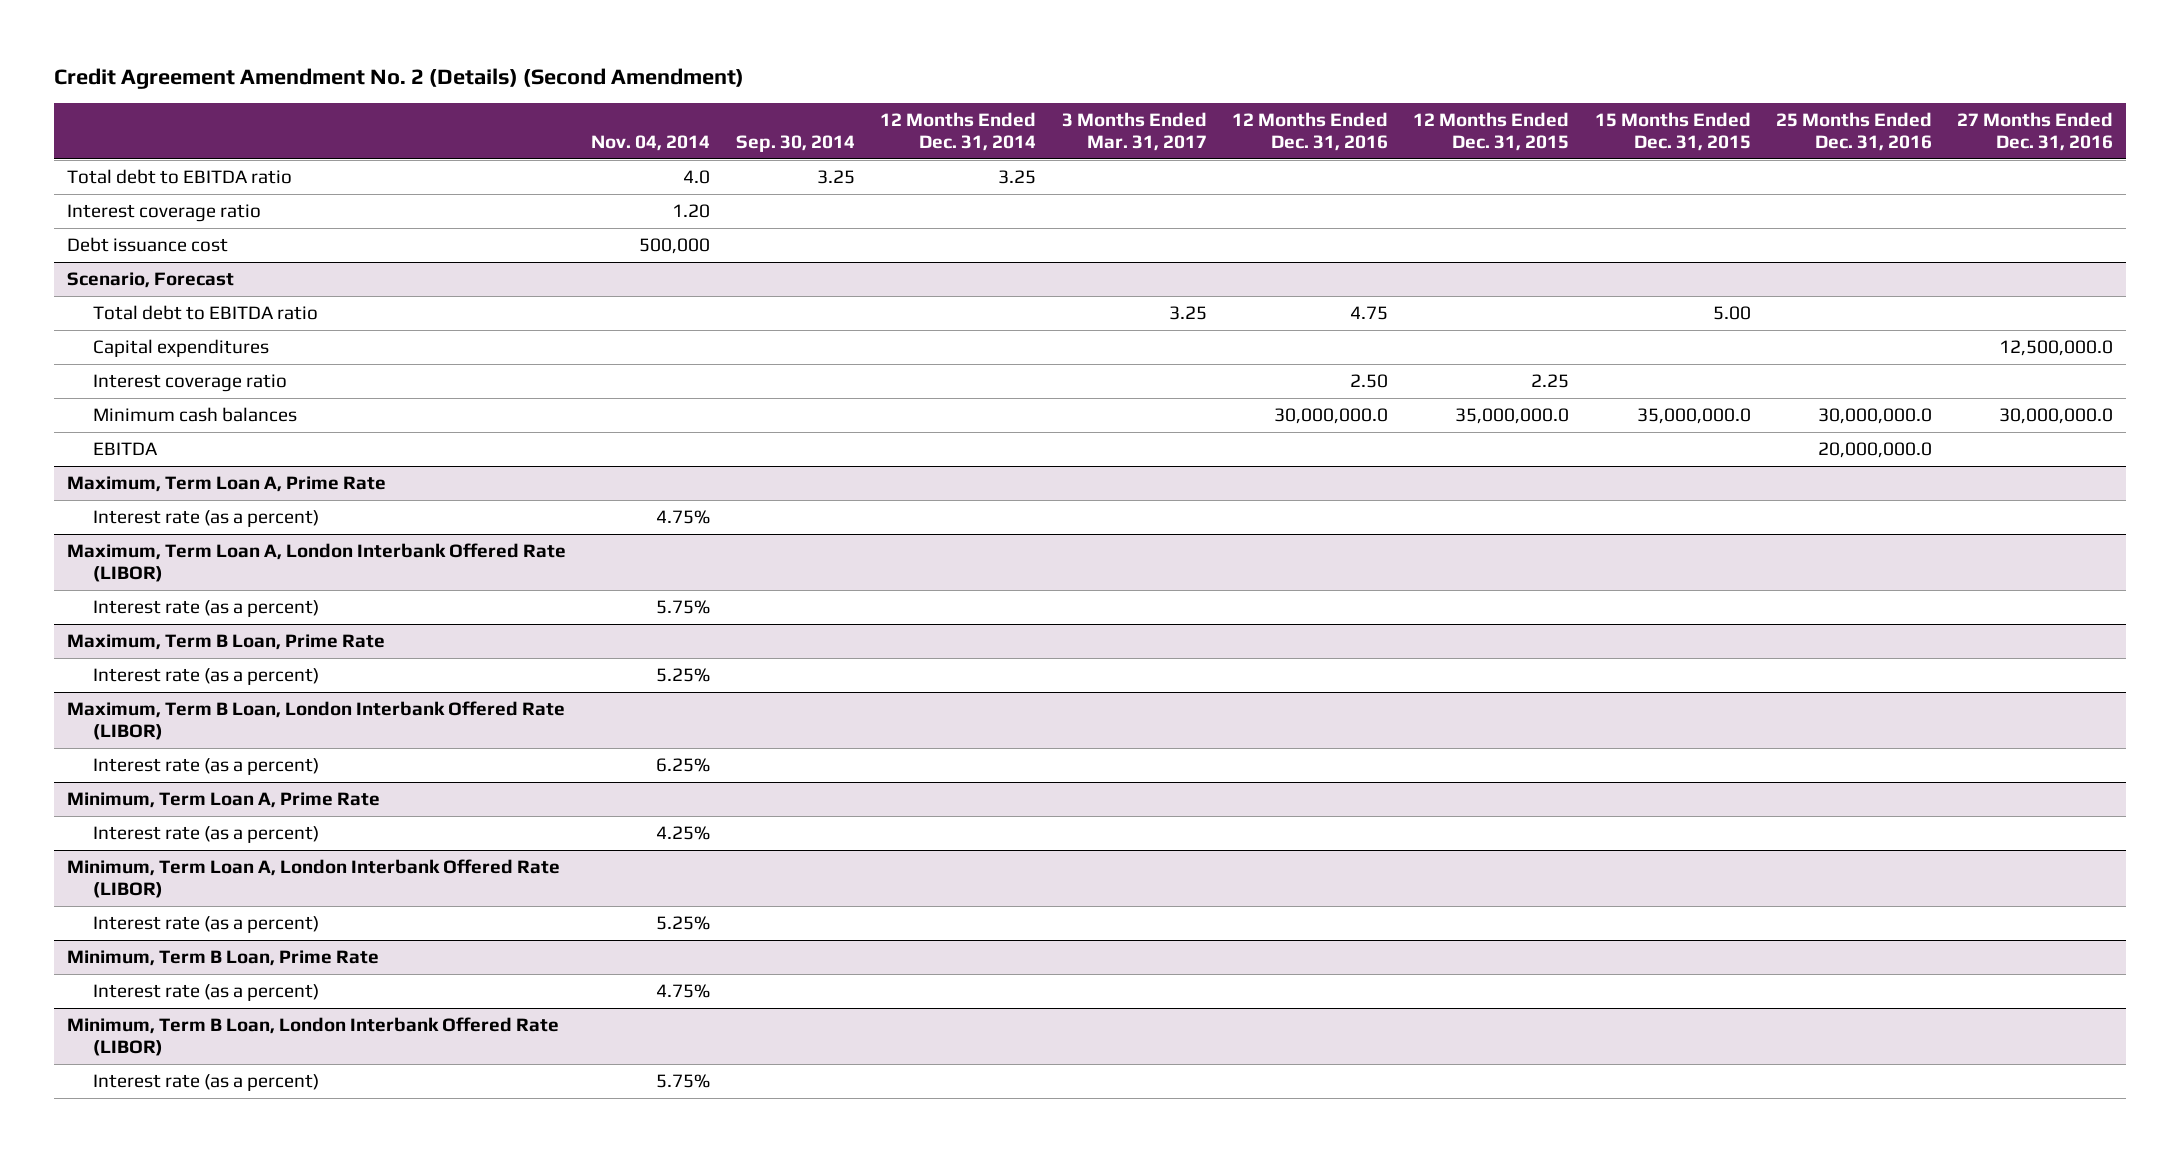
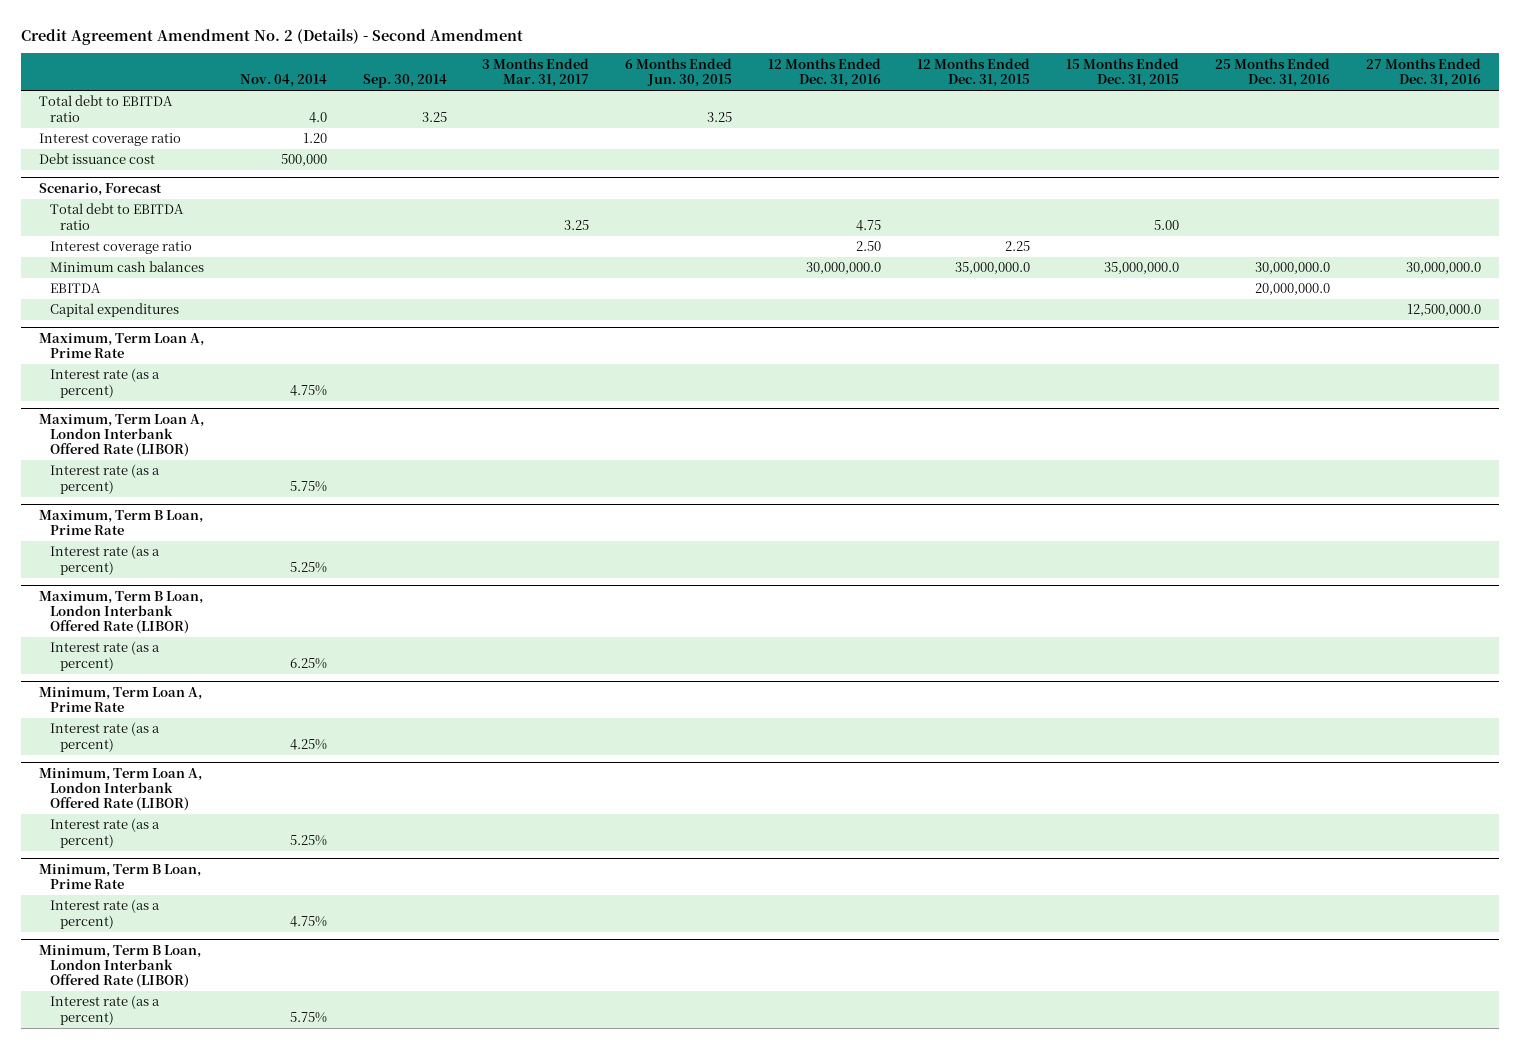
[54,67,745,89] Credit Agreement Amendment No. 2 (Details) (Second Amendment) -> [20,28,523,45] Credit Agreement Amendment No. 2 (Details) - Second Amendment
[880,111,1037,152] 12 Months Ended Dec. 31, 2014 -> none
none -> [625,57,733,88] 6 Months Ended Jun. 30, 2015
[92,338,269,357] Capital expenditures -> [49,303,179,318] Capital expenditures

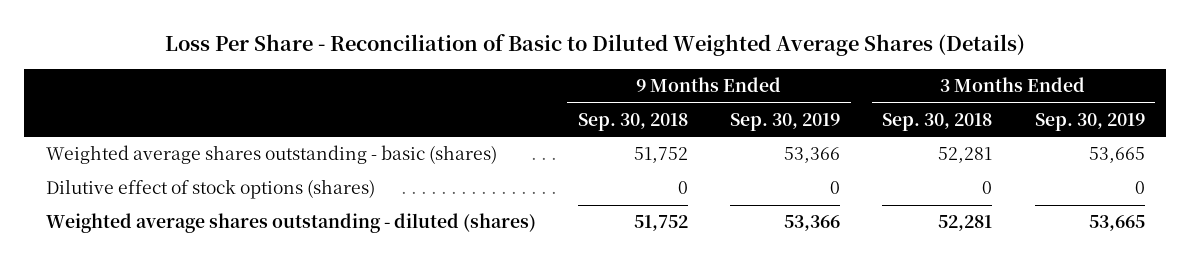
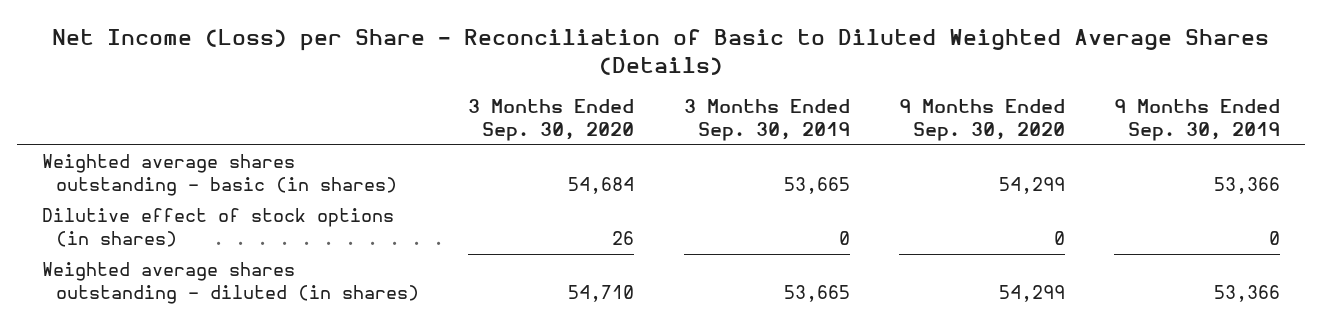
[165,34,1026,57] Loss Per Share - Reconciliation of Basic to Diluted Weighted Average Shares (Details) -> [52,29,1270,75] Net Income (Loss) per Share - Reconciliation of Basic to Diluted Weighted Average Shares (Details)
[577,112,688,131] Sep. 30, 2018 -> none
[882,112,993,131] Sep. 30, 2018 -> none
none -> [468,99,635,142] 3 Months Ended Sep. 30, 2020
none -> [899,99,1066,142] 9 Months Ended Sep. 30, 2020
[45,145,497,165] Weighted average shares outstanding - basic (shares) -> [42,154,398,197] Weighted average shares outstanding - basic (in shares)
[45,179,375,200] Dilutive effect of stock options (shares) -> [42,208,395,248] Dilutive effect of stock options (in shares)
[45,213,536,234] Weighted average shares outstanding - diluted (shares) -> [42,262,420,305] Weighted average shares outstanding - diluted (in shares)

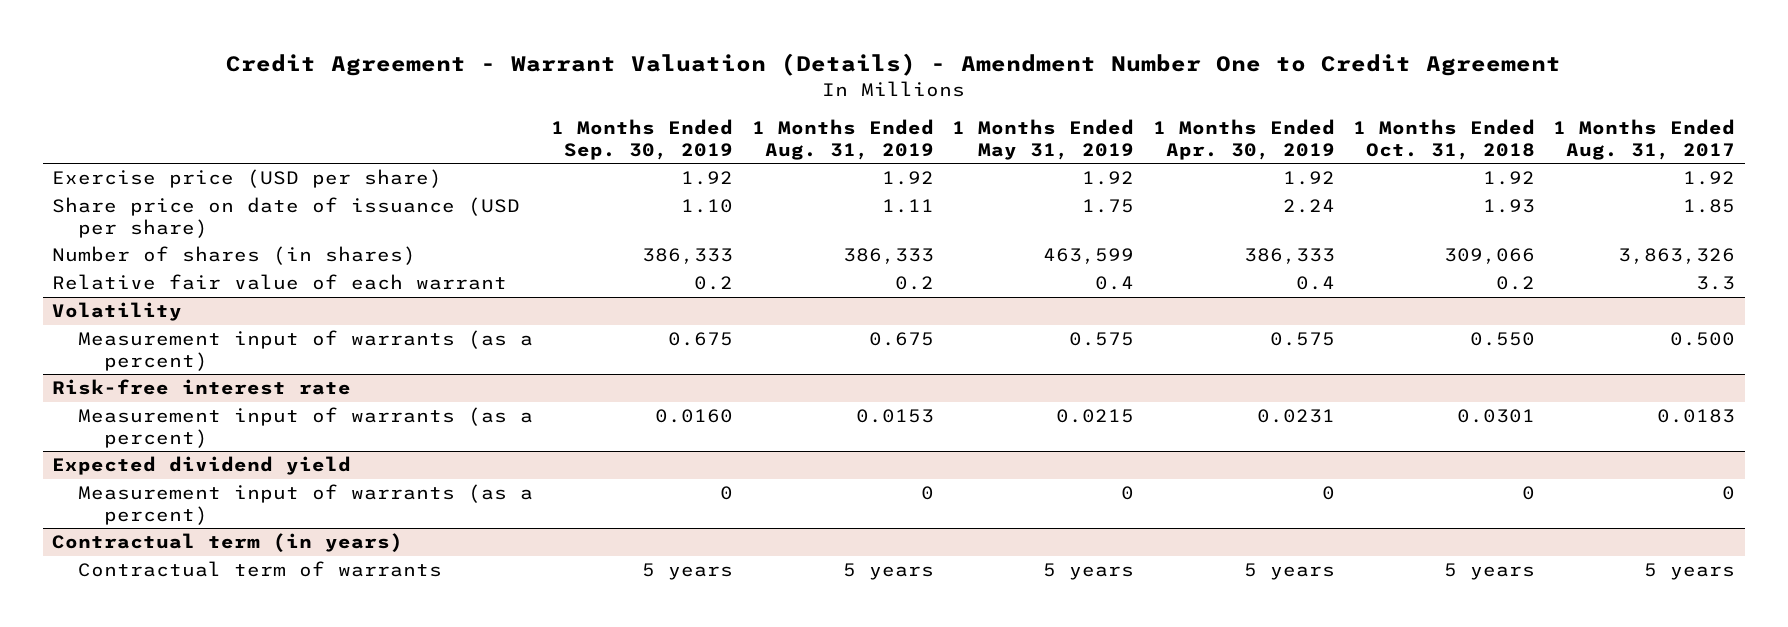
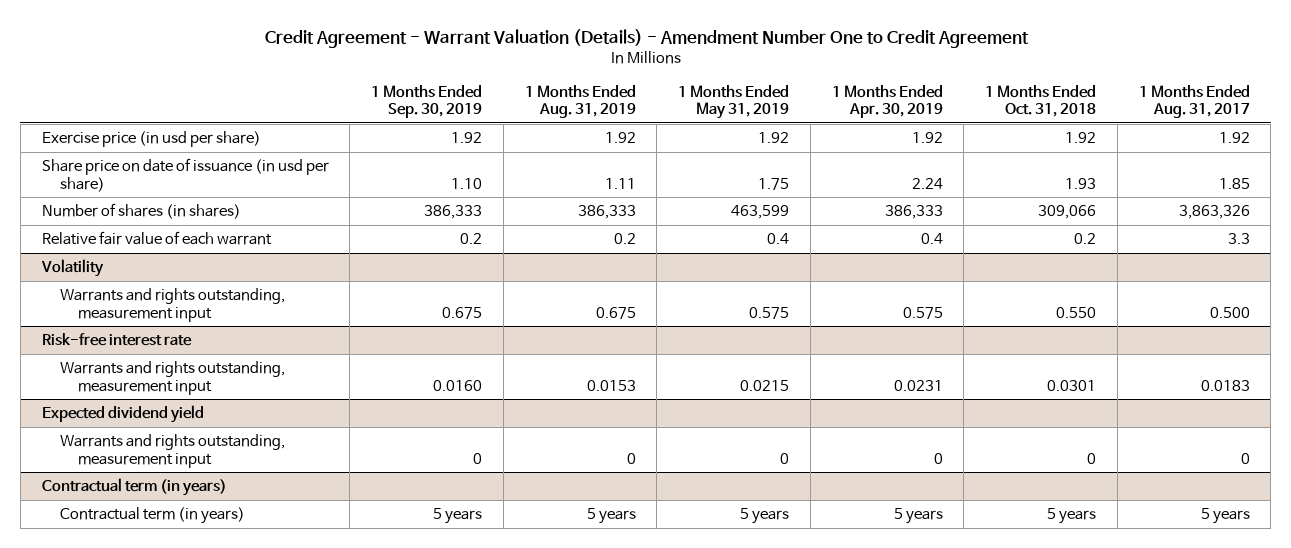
[52,169,443,189] Exercise price (USD per share) -> [41,131,261,148] Exercise price (in usd per share)
[52,197,521,238] Share price on date of issuance (USD per share) -> [41,158,329,192] Share price on date of issuance (in usd per share)
[77,330,533,371] Measurement input of warrants (as a percent) -> [59,288,285,322] Warrants and rights outstanding, measurement input
[77,407,533,448] Measurement input of warrants (as a percent) -> [59,361,285,395] Warrants and rights outstanding, measurement input
[77,484,533,525] Measurement input of warrants (as a percent) -> [59,434,285,468] Warrants and rights outstanding, measurement input
[77,561,442,578] Contractual term of warrants -> [59,507,245,525] Contractual term (in years)

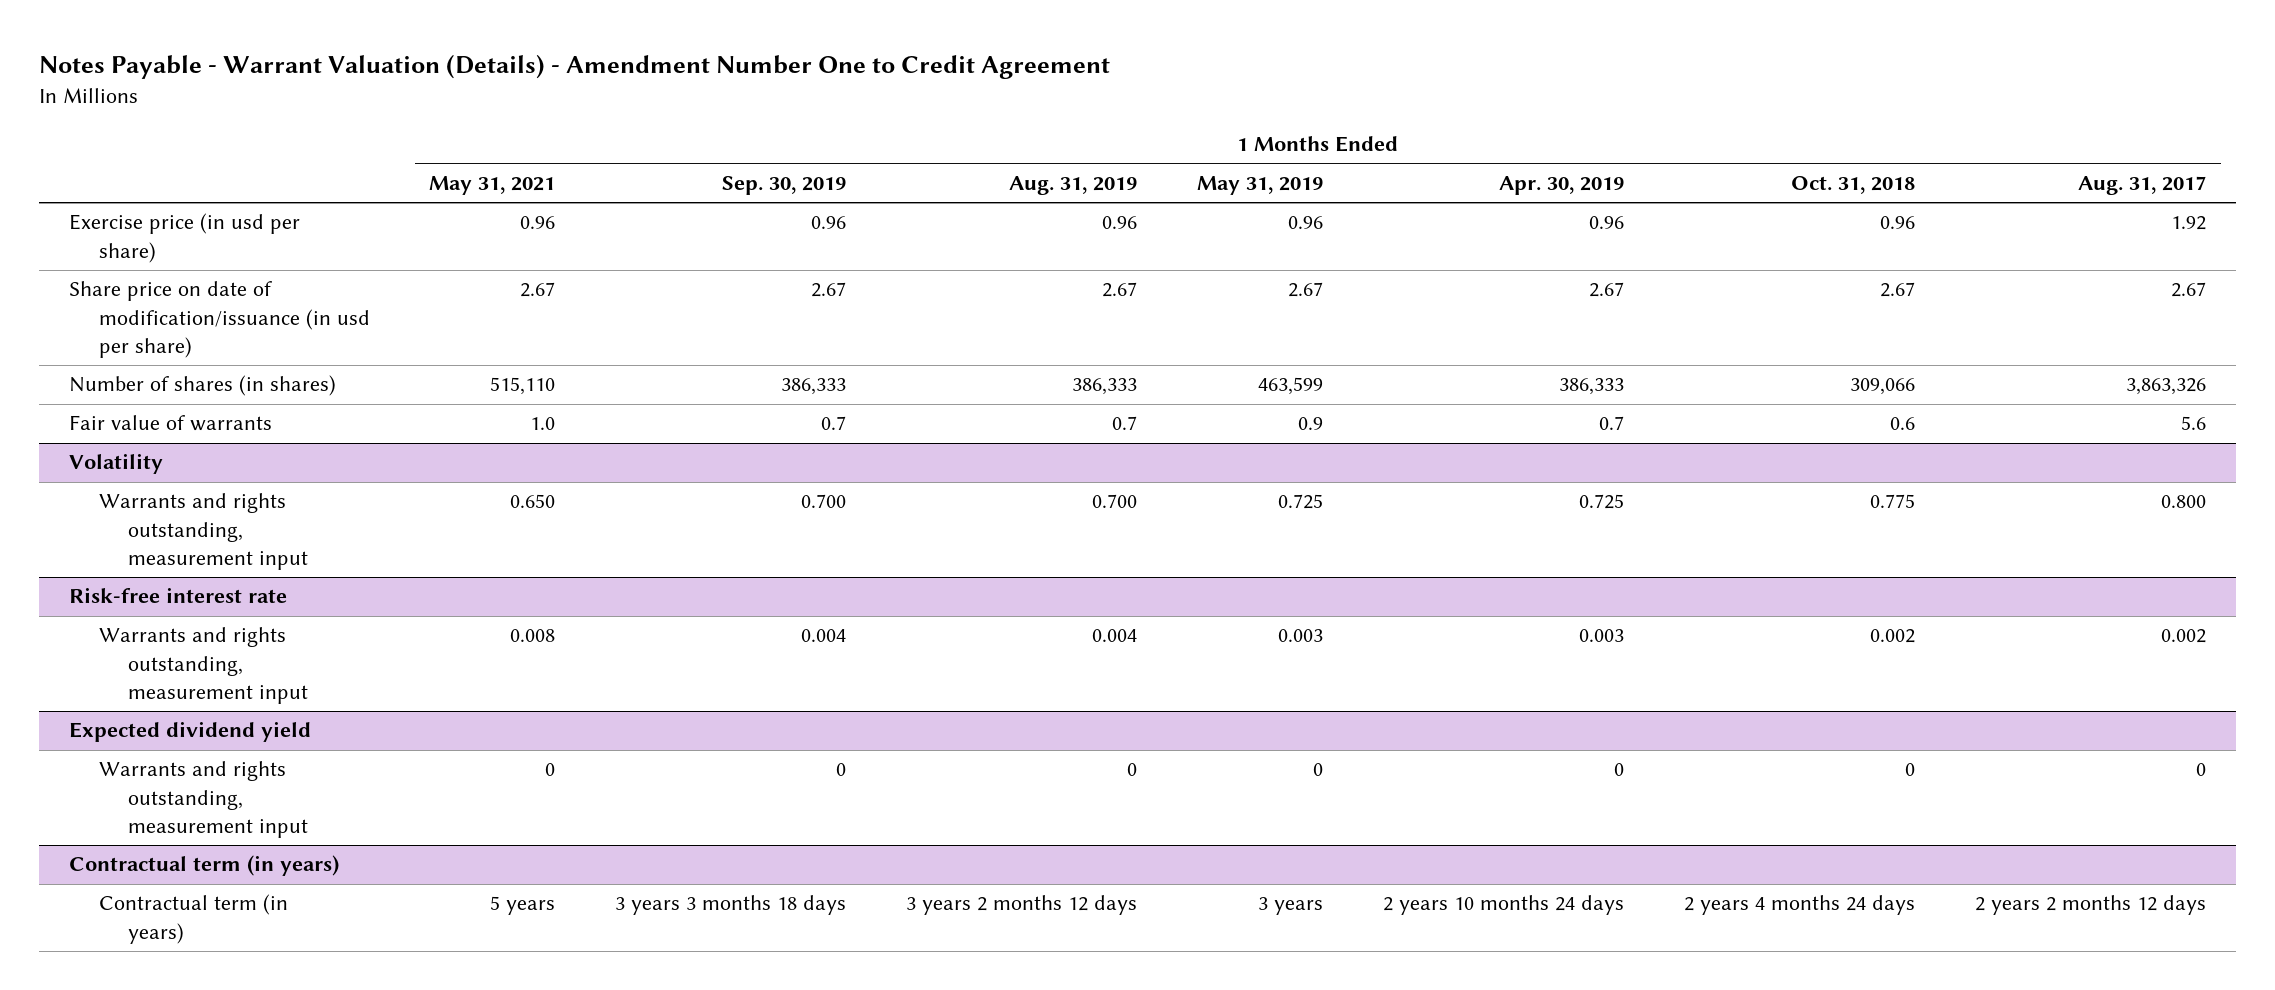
[264,29,1029,49] Credit Agreement - Warrant Valuation (Details) - Amendment Number One to Credit Agreement -> [38,54,1110,80] Notes Payable - Warrant Valuation (Details) - Amendment Number One to Credit Agreement
none -> [429,176,556,196] May 31, 2021
[451,132,483,144] 1.92 -> [811,216,847,230] 0.96
[604,132,636,144] 1.92 -> [1102,216,1138,230] 0.96
[758,132,790,144] 1.92 -> [1288,216,1324,230] 0.96
[911,132,943,144] 1.92 -> [1589,216,1625,230] 0.96
[1065,132,1097,144] 1.92 -> [1880,216,1916,230] 0.96
[41,158,329,192] Share price on date of issuance (in usd per share) -> [68,281,370,359] Share price on date of modification/issuance (in usd per share)
[451,177,483,189] 1.10 -> [811,282,847,298] 2.67
[604,177,636,189] 1.11 -> [1102,282,1138,298] 2.67
[758,177,790,190] 1.75 -> [1288,282,1324,298] 2.67
[911,177,943,189] 2.24 -> [1589,282,1625,298] 2.67
[1065,177,1097,189] 1.93 -> [1880,282,1916,298] 2.67
[1218,177,1250,189] 1.85 -> [2171,282,2207,298] 2.67
[41,231,272,246] Relative fair value of each warrant -> [68,415,272,432] Fair value of warrants
[460,233,483,245] 0.2 -> [821,416,847,431] 0.7
[613,233,636,245] 0.2 -> [1112,416,1138,431] 0.7
[767,233,790,245] 0.4 -> [1298,417,1324,431] 0.9
[920,233,943,245] 0.4 -> [1599,416,1625,431] 0.7
[1074,233,1097,245] 0.2 -> [1890,417,1916,431] 0.6
[1227,233,1250,245] 3.3 -> [2181,416,2207,431] 5.6
[442,306,483,319] 0.675 -> [801,494,847,509] 0.700
[595,306,636,319] 0.675 -> [1092,494,1138,509] 0.700
[749,306,790,319] 0.575 -> [1278,494,1324,510] 0.725
[902,306,943,319] 0.575 -> [1579,494,1625,510] 0.725
[1056,306,1097,318] 0.550 -> [1870,494,1916,509] 0.775
[1209,306,1250,318] 0.500 -> [2161,495,2207,509] 0.800
[433,379,483,391] 0.0160 -> [801,629,847,643] 0.004
[586,379,636,391] 0.0153 -> [1092,629,1138,643] 0.004
[740,379,790,391] 0.0215 -> [1278,629,1324,643] 0.003
[893,379,943,391] 0.0231 -> [1579,629,1625,643] 0.003
[1047,379,1097,391] 0.0301 -> [1870,629,1916,644] 0.002
[1200,379,1250,391] 0.0183 -> [2161,629,2207,644] 0.002
[433,508,483,525] 5 years -> [615,895,847,916] 3 years 3 months 18 days
[586,508,636,525] 5 years -> [906,895,1138,916] 3 years 2 months 12 days
[740,508,790,525] 5 years -> [1258,897,1324,916] 3 years
[893,508,943,525] 5 years -> [1383,895,1625,916] 2 years 10 months 24 days
[1047,508,1097,525] 5 years -> [1684,895,1916,916] 2 years 4 months 24 days
[1200,508,1250,525] 5 years -> [1975,895,2207,916] 2 years 2 months 12 days

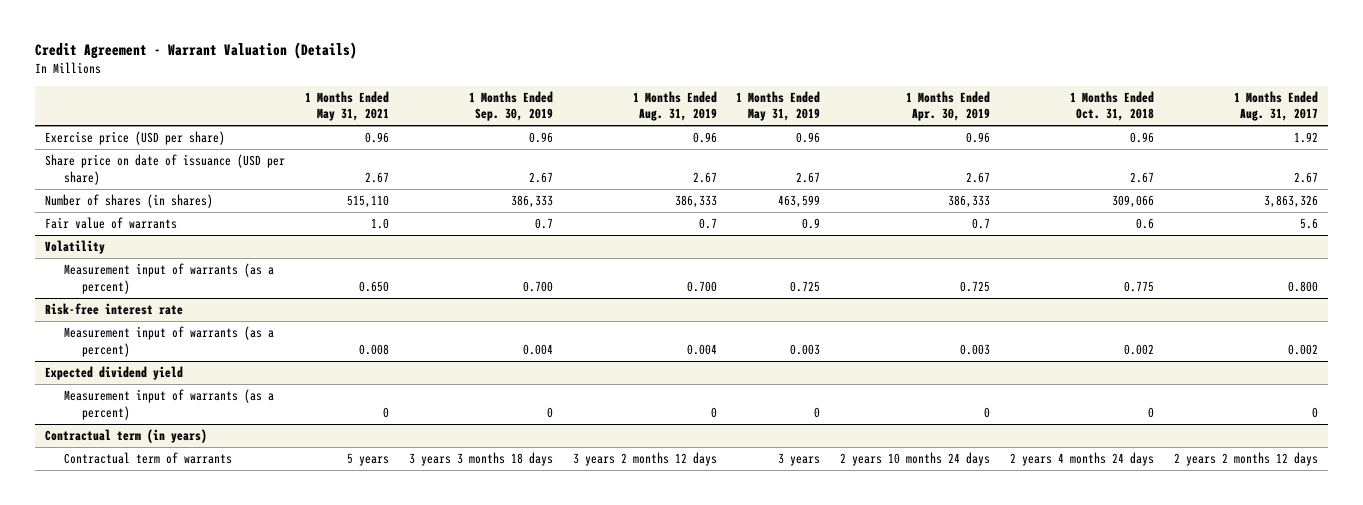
[38,54,1110,80] Notes Payable - Warrant Valuation (Details) - Amendment Number One to Credit Agreement -> [35,42,358,60] Credit Agreement - Warrant Valuation (Details)
[68,213,300,263] Exercise price (in usd per share) -> [44,131,225,146] Exercise price (USD per share)
[68,281,370,359] Share price on date of modification/issuance (in usd per share) -> [44,154,285,185] Share price on date of issuance (USD per share)
[98,493,309,571] Warrants and rights outstanding, measurement input -> [63,263,274,294] Measurement input of warrants (as a percent)
[98,627,309,705] Warrants and rights outstanding, measurement input -> [63,326,274,357] Measurement input of warrants (as a percent)
[98,761,309,839] Warrants and rights outstanding, measurement input -> [63,389,274,420] Measurement input of warrants (as a percent)
[98,894,288,944] Contractual term (in years) -> [63,452,232,465] Contractual term of warrants

